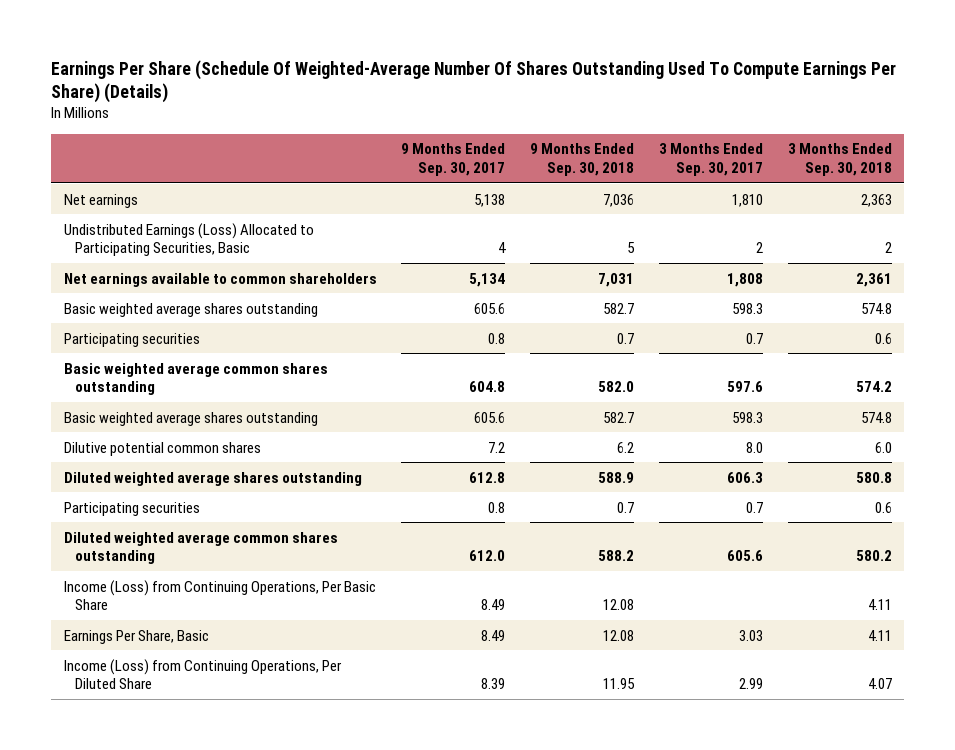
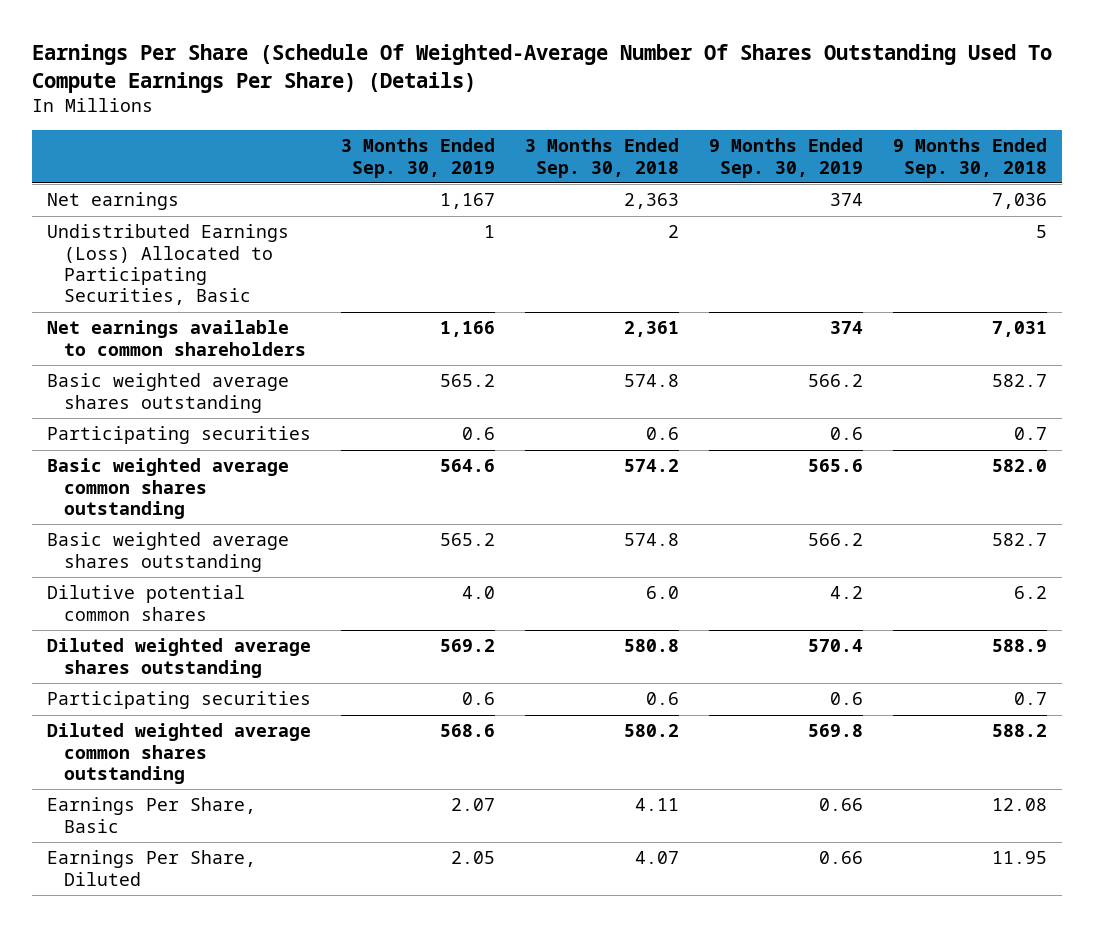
[401,143,506,176] 9 Months Ended Sep. 30, 2017 -> none
[659,143,764,176] 3 Months Ended Sep. 30, 2017 -> none
none -> [341,138,496,178] 3 Months Ended Sep. 30, 2019
none -> [709,138,864,178] 9 Months Ended Sep. 30, 2019
[63,579,376,611] Income (Loss) from Continuing Operations, Per Basic Share -> none
[63,658,342,690] Income (Loss) from Continuing Operations, Per Diluted Share -> [47,850,257,886] Earnings Per Share, Diluted

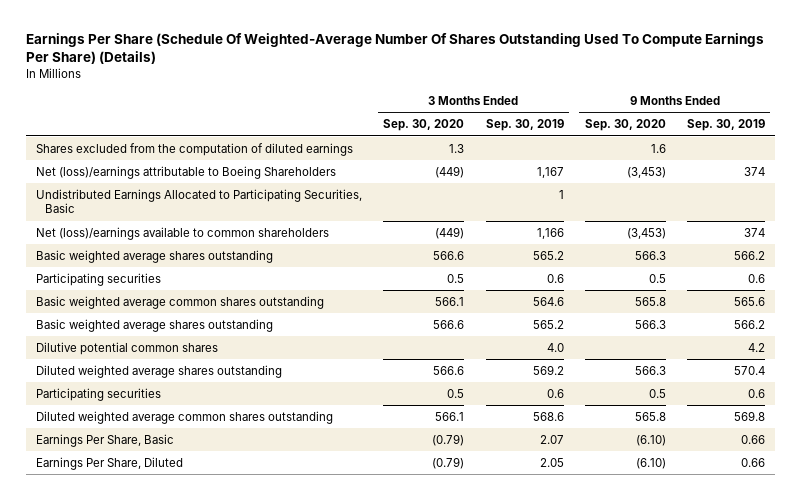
[525,138,680,178] 3 Months Ended Sep. 30, 2018 -> none
[893,138,1048,178] 9 Months Ended Sep. 30, 2018 -> none
none -> [383,119,465,132] Sep. 30, 2020
none -> [584,119,666,132] Sep. 30, 2020
none -> [36,142,354,156] Shares excluded from the computation of diluted earnings
[47,192,180,211] Net earnings -> [36,165,337,179] Net (loss)/earnings attributable to Boeing Shareholders
[47,224,290,306] Undistributed Earnings (Loss) Allocated to Participating Securities, Basic -> [36,188,363,214] Undistributed Earnings Allocated to Participating Securities, Basic
[47,320,306,356] Net earnings available to common shareholders -> [36,226,330,240] Net (loss)/earnings available to common shareholders

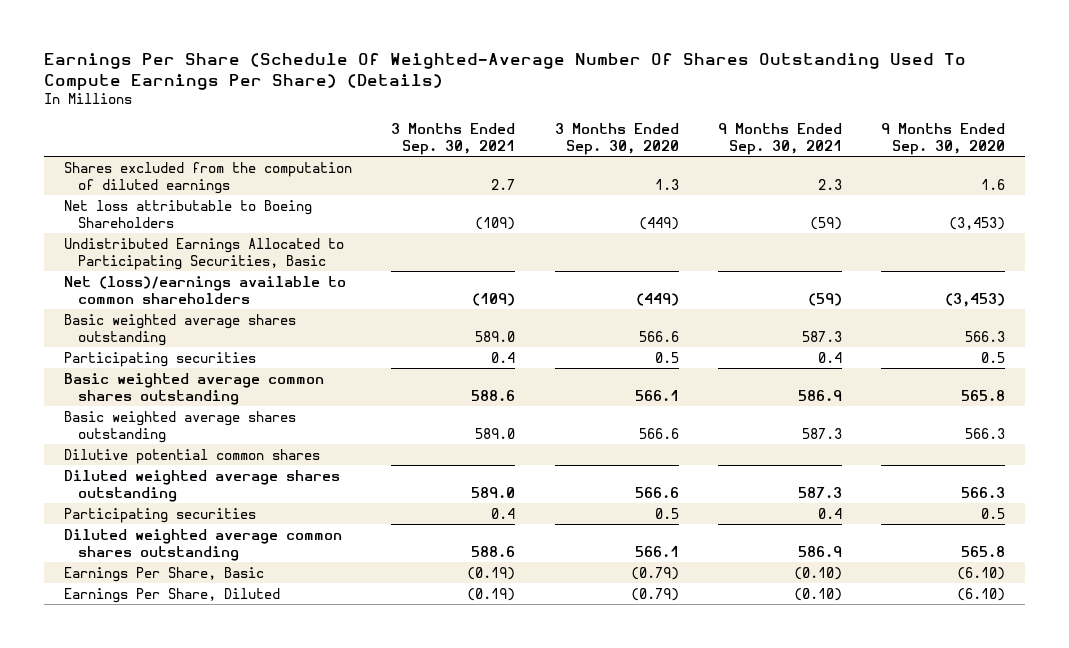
[485,119,564,132] Sep. 30, 2019 -> none
[686,119,765,132] Sep. 30, 2019 -> none
none -> [391,122,516,155] 3 Months Ended Sep. 30, 2021
none -> [717,122,842,155] 9 Months Ended Sep. 30, 2021
[36,165,337,179] Net (loss)/earnings attributable to Boeing Shareholders -> [64,199,313,228] Net loss attributable to Boeing Shareholders

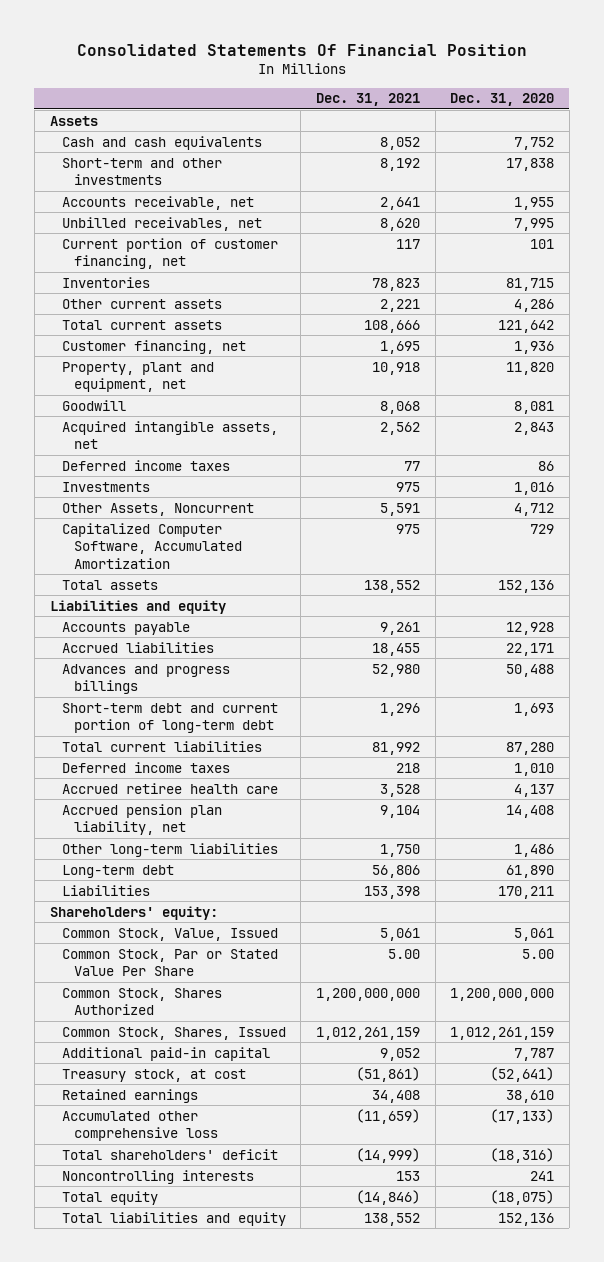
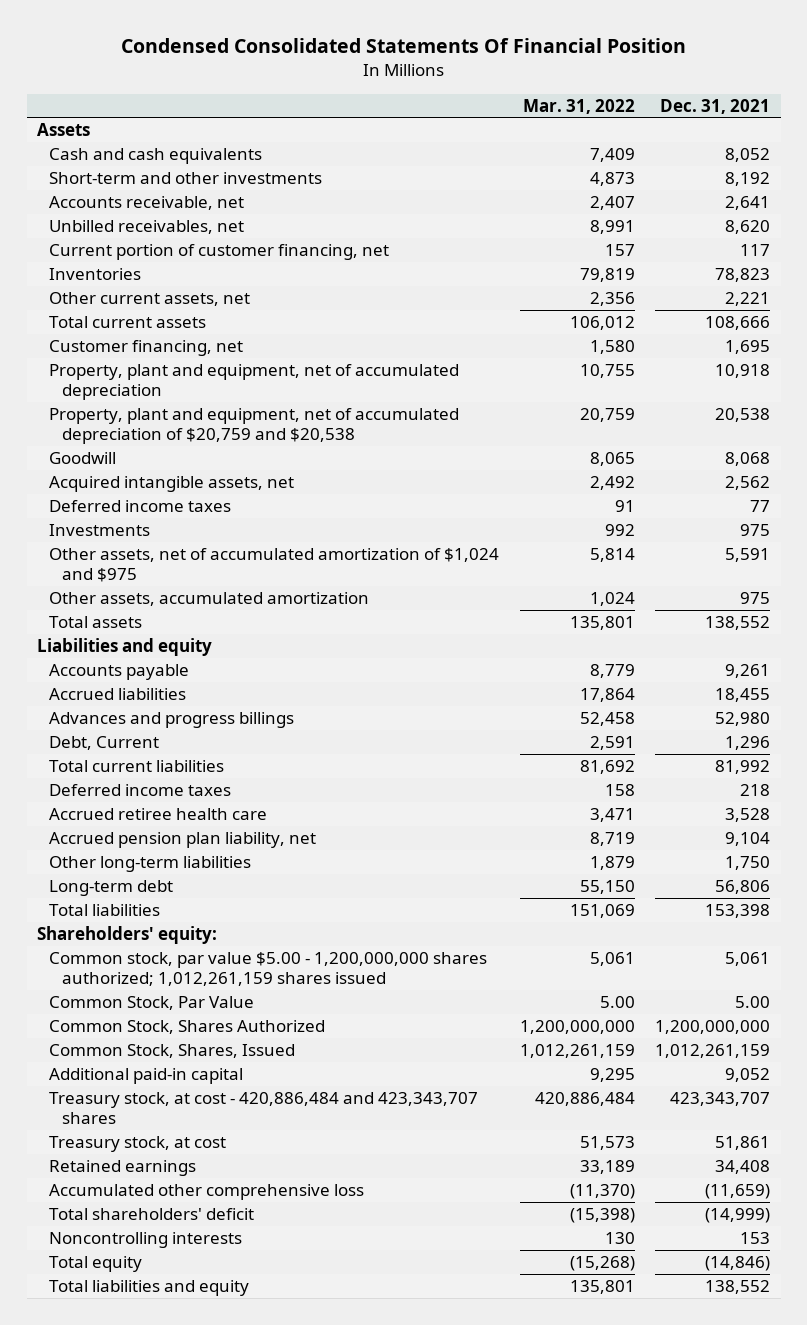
[76,43,527,56] Consolidated Statements Of Financial Position -> [120,38,686,54] Condensed Consolidated Statements Of Financial Position
[450,93,555,107] Dec. 31, 2020 -> none
none -> [522,98,635,114] Mar. 31, 2022
[61,298,222,309] Other current assets -> [49,292,251,307] Other current assets, net
[61,361,214,393] Property, plant and equipment, net -> [49,364,460,400] Property, plant and equipment, net of accumulated depreciation
none -> [49,408,460,444] Property, plant and equipment, net of accumulated depreciation of $20,759 and $20,538
[61,502,254,516] Other Assets, Noncurrent -> [49,548,500,582] Other assets, net of accumulated amortization of $1,024 and $975
[61,522,242,569] Capitalized Computer Software, Accumulated Amortization -> [49,592,370,607] Other assets, accumulated amortization
[61,702,278,734] Short-term debt and current portion of long-term debt -> [49,736,160,751] Debt, Current
[61,884,150,896] Liabilities -> [49,904,161,917] Total liabilities
[61,927,278,941] Common Stock, Value, Issued -> [49,952,488,986] Common stock, par value $5.00 - 1,200,000,000 shares authorized; 1,012,261,159 shares issued
[61,948,278,977] Common Stock, Par or Stated Value Per Share -> [49,996,255,1011] Common Stock, Par Value
none -> [49,1092,479,1124] Treasury stock, at cost - 420,886,484 and 423,343,707 shares
[355,1066,420,1082] (51,861) -> [715,1136,771,1151] 51,861

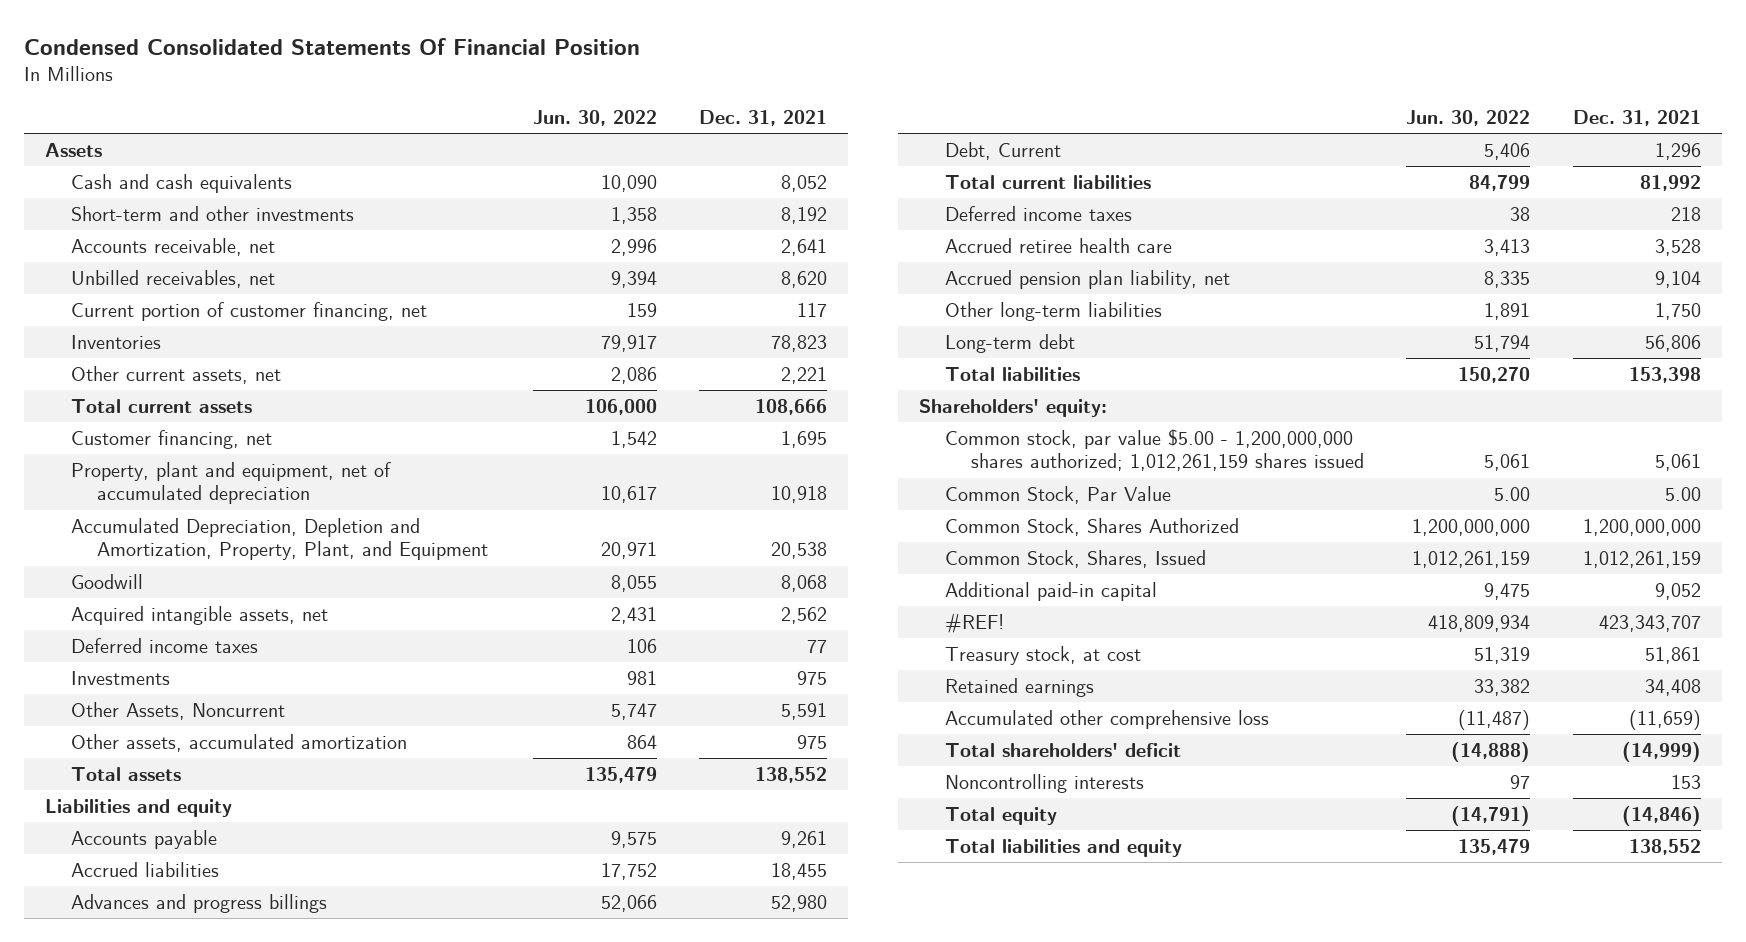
[522,98,635,114] Mar. 31, 2022 -> none
none -> [532,109,657,126] Jun. 30, 2022
[49,408,460,444] Property, plant and equipment, net of accumulated depreciation of $20,759 and $20,538 -> [71,517,488,561] Accumulated Depreciation, Depletion and Amortization, Property, Plant, and Equipment
[49,548,500,582] Other assets, net of accumulated amortization of $1,024 and $975 -> [71,701,286,720] Other Assets, Noncurrent
[49,1092,479,1124] Treasury stock, at cost - 420,886,484 and 423,343,707 shares -> [944,613,1004,633] #REF!

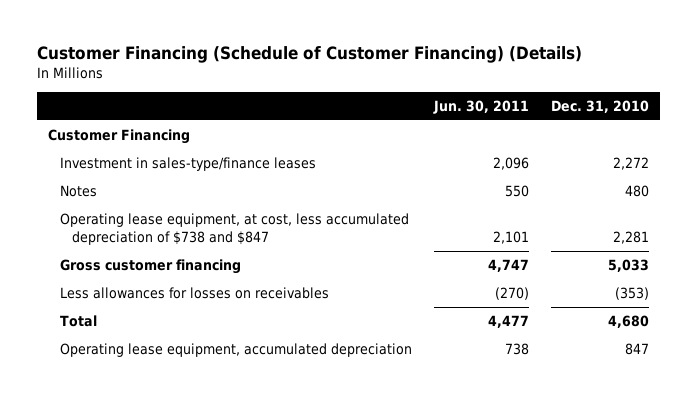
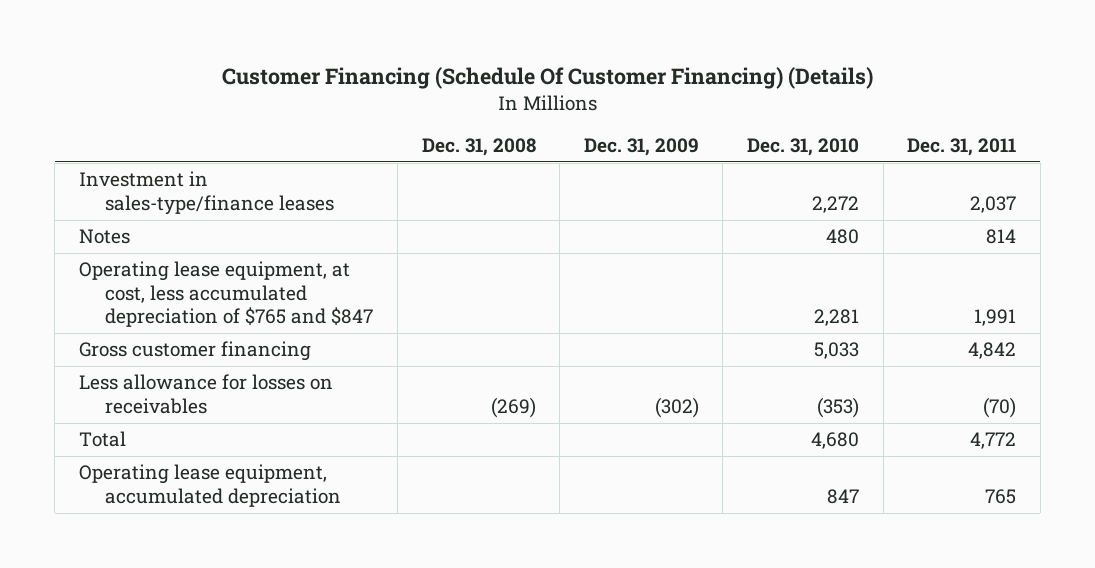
[36,45,582,63] Customer Financing (Schedule of Customer Financing) (Details) -> [221,67,873,90] Customer Financing (Schedule Of Customer Financing) (Details)
[432,100,529,115] Jun. 30, 2011 -> none
none -> [421,137,536,156] Dec. 31, 2008
none -> [583,137,699,156] Dec. 31, 2009
none -> [907,137,1017,156] Dec. 31, 2011
[47,129,190,145] Customer Financing -> none
[59,213,409,245] Operating lease equipment, at cost, less accumulated depreciation of $738 and $847 -> [79,261,374,327] Operating lease equipment, at cost, less accumulated depreciation of $765 and $847
[59,287,329,300] Less allowances for losses on receivables -> [79,374,334,414] Less allowance for losses on receivables

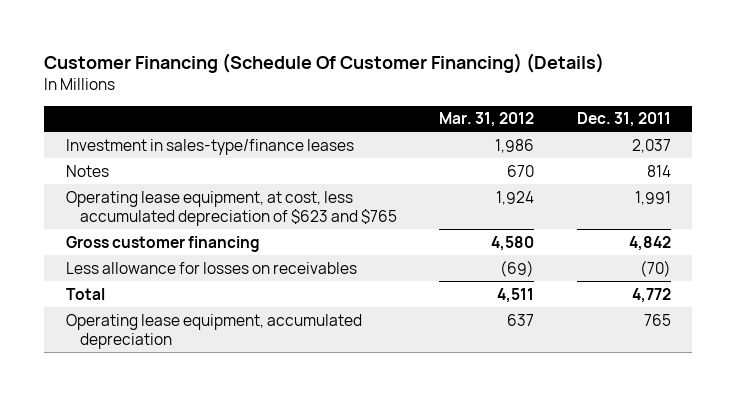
[421,137,536,156] Dec. 31, 2008 -> none
[583,137,699,156] Dec. 31, 2009 -> none
[747,137,860,156] Dec. 31, 2010 -> none
none -> [439,112,535,128] Mar. 31, 2012
[79,261,374,327] Operating lease equipment, at cost, less accumulated depreciation of $765 and $847 -> [65,190,397,226] Operating lease equipment, at cost, less accumulated depreciation of $623 and $765

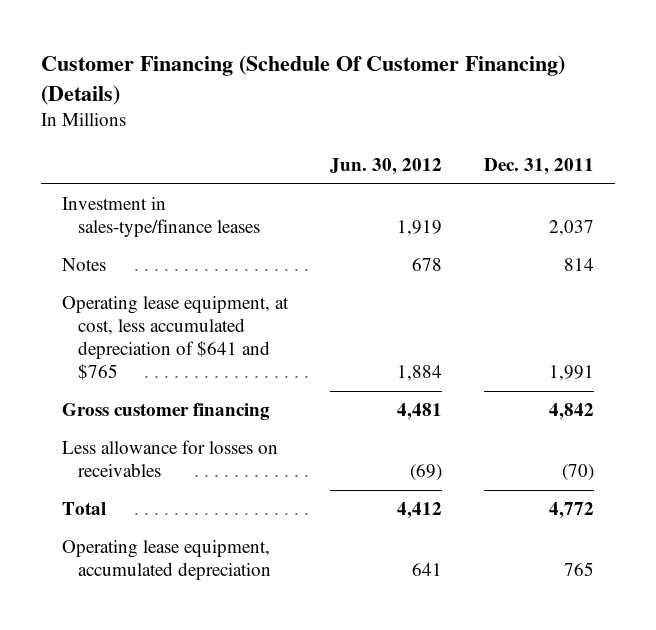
[439,112,535,128] Mar. 31, 2012 -> none
none -> [329,158,442,176] Jun. 30, 2012
[65,190,397,226] Operating lease equipment, at cost, less accumulated depreciation of $623 and $765 -> [62,296,290,381] Operating lease equipment, at cost, less accumulated depreciation of $641 and $765

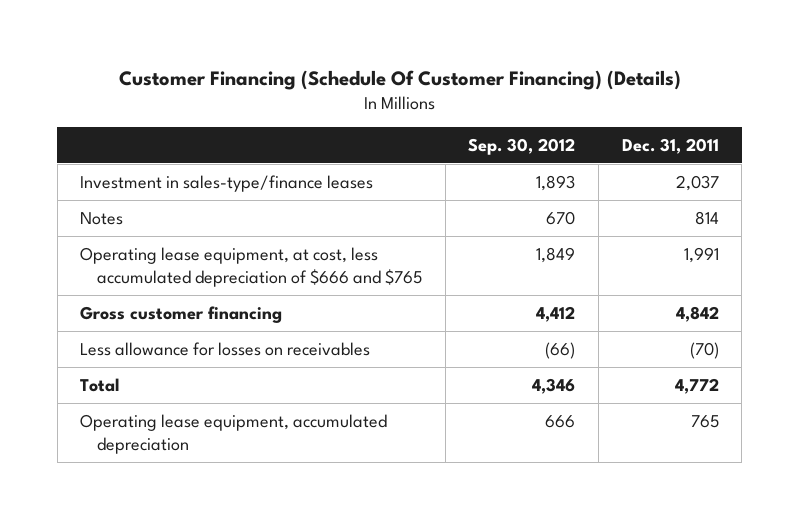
[329,158,442,176] Jun. 30, 2012 -> none
none -> [468,137,576,155] Sep. 30, 2012
[62,296,290,381] Operating lease equipment, at cost, less accumulated depreciation of $641 and $765 -> [80,246,423,287] Operating lease equipment, at cost, less accumulated depreciation of $666 and $765

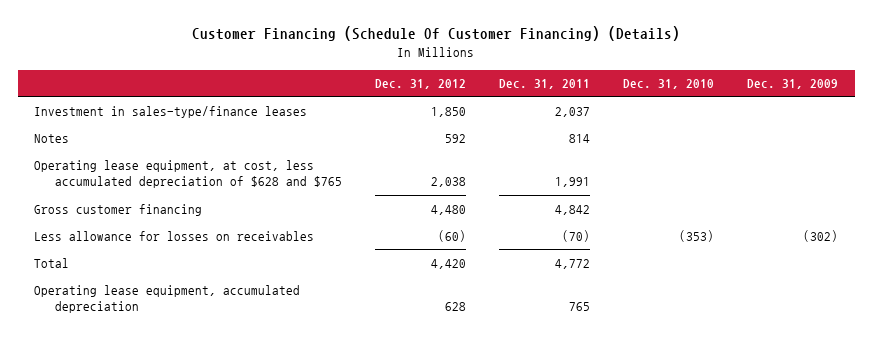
[468,137,576,155] Sep. 30, 2012 -> none
none -> [375,79,467,90] Dec. 31, 2012
none -> [623,79,715,90] Dec. 31, 2010
none -> [747,79,839,90] Dec. 31, 2009
[80,246,423,287] Operating lease equipment, at cost, less accumulated depreciation of $666 and $765 -> [34,159,343,189] Operating lease equipment, at cost, less accumulated depreciation of $628 and $765

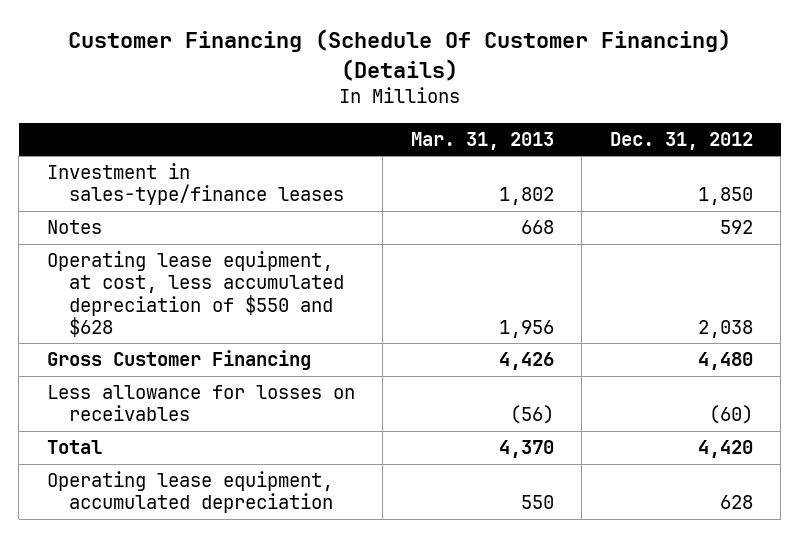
[499,79,591,90] Dec. 31, 2011 -> none
[623,79,715,90] Dec. 31, 2010 -> none
[747,79,839,90] Dec. 31, 2009 -> none
none -> [410,131,554,150] Mar. 31, 2013
[34,159,343,189] Operating lease equipment, at cost, less accumulated depreciation of $628 and $765 -> [46,251,345,337] Operating lease equipment, at cost, less accumulated depreciation of $550 and $628
[34,203,203,216] Gross customer financing -> [46,350,311,371] Gross Customer Financing

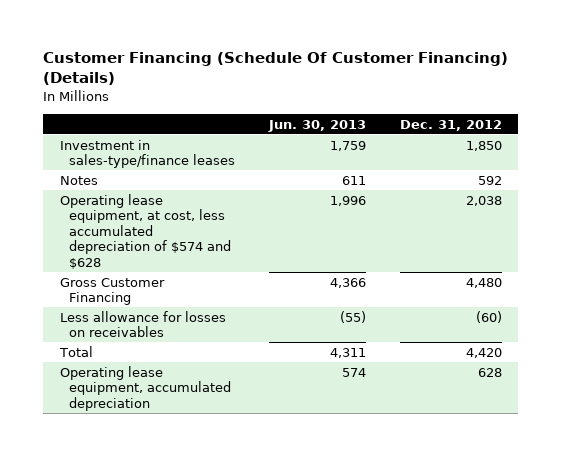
[410,131,554,150] Mar. 31, 2013 -> none
none -> [268,119,367,132] Jun. 30, 2013
[46,251,345,337] Operating lease equipment, at cost, less accumulated depreciation of $550 and $628 -> [59,193,232,269] Operating lease equipment, at cost, less accumulated depreciation of $574 and $628

